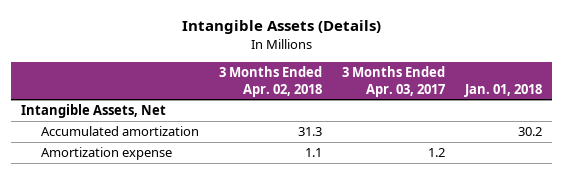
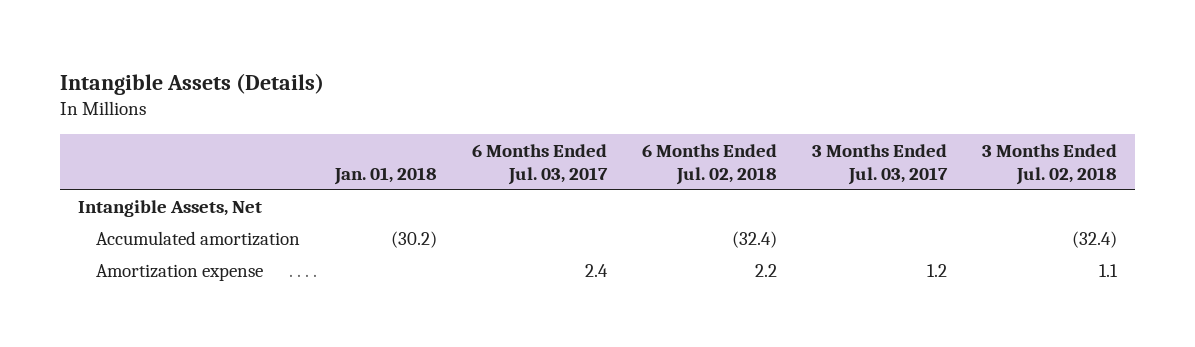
[219,66,323,97] 3 Months Ended Apr. 02, 2018 -> none
[342,66,446,97] 3 Months Ended Apr. 03, 2017 -> none
none -> [471,143,608,186] 6 Months Ended Jul. 03, 2017
none -> [641,143,777,186] 6 Months Ended Jul. 02, 2018
none -> [812,143,949,186] 3 Months Ended Jul. 03, 2017
none -> [982,143,1118,186] 3 Months Ended Jul. 02, 2018
[518,127,543,137] 30.2 -> [390,231,437,249] (30.2)

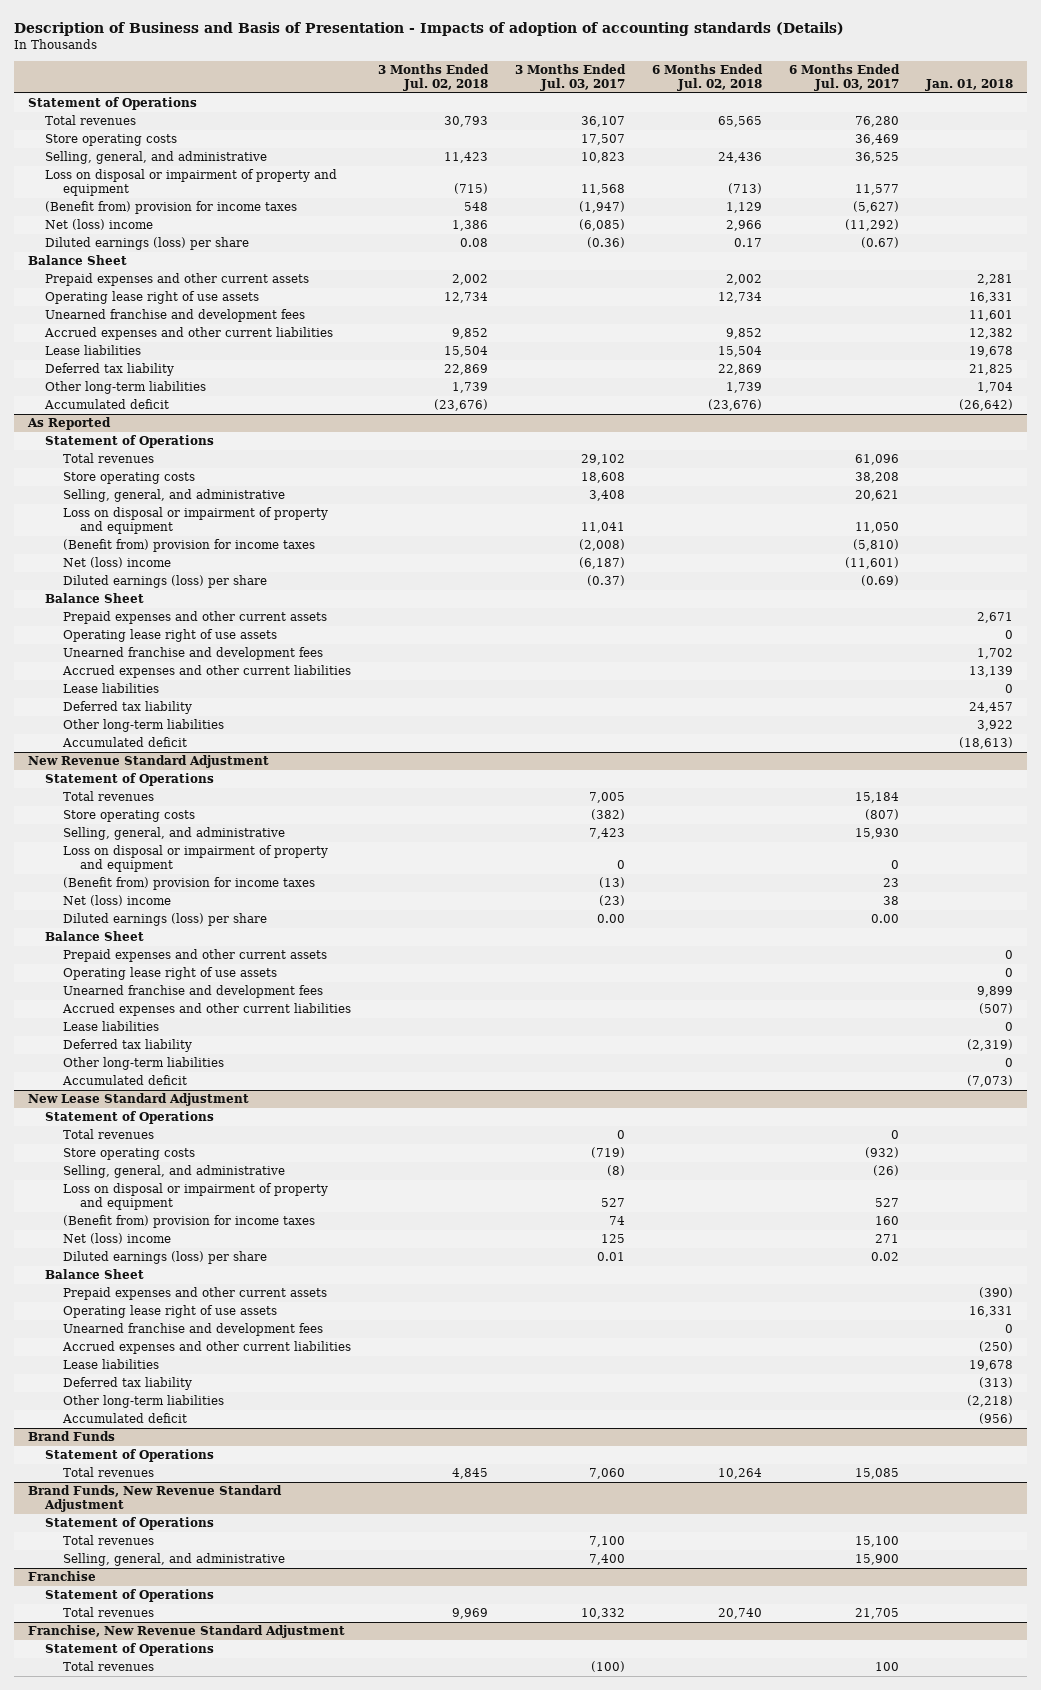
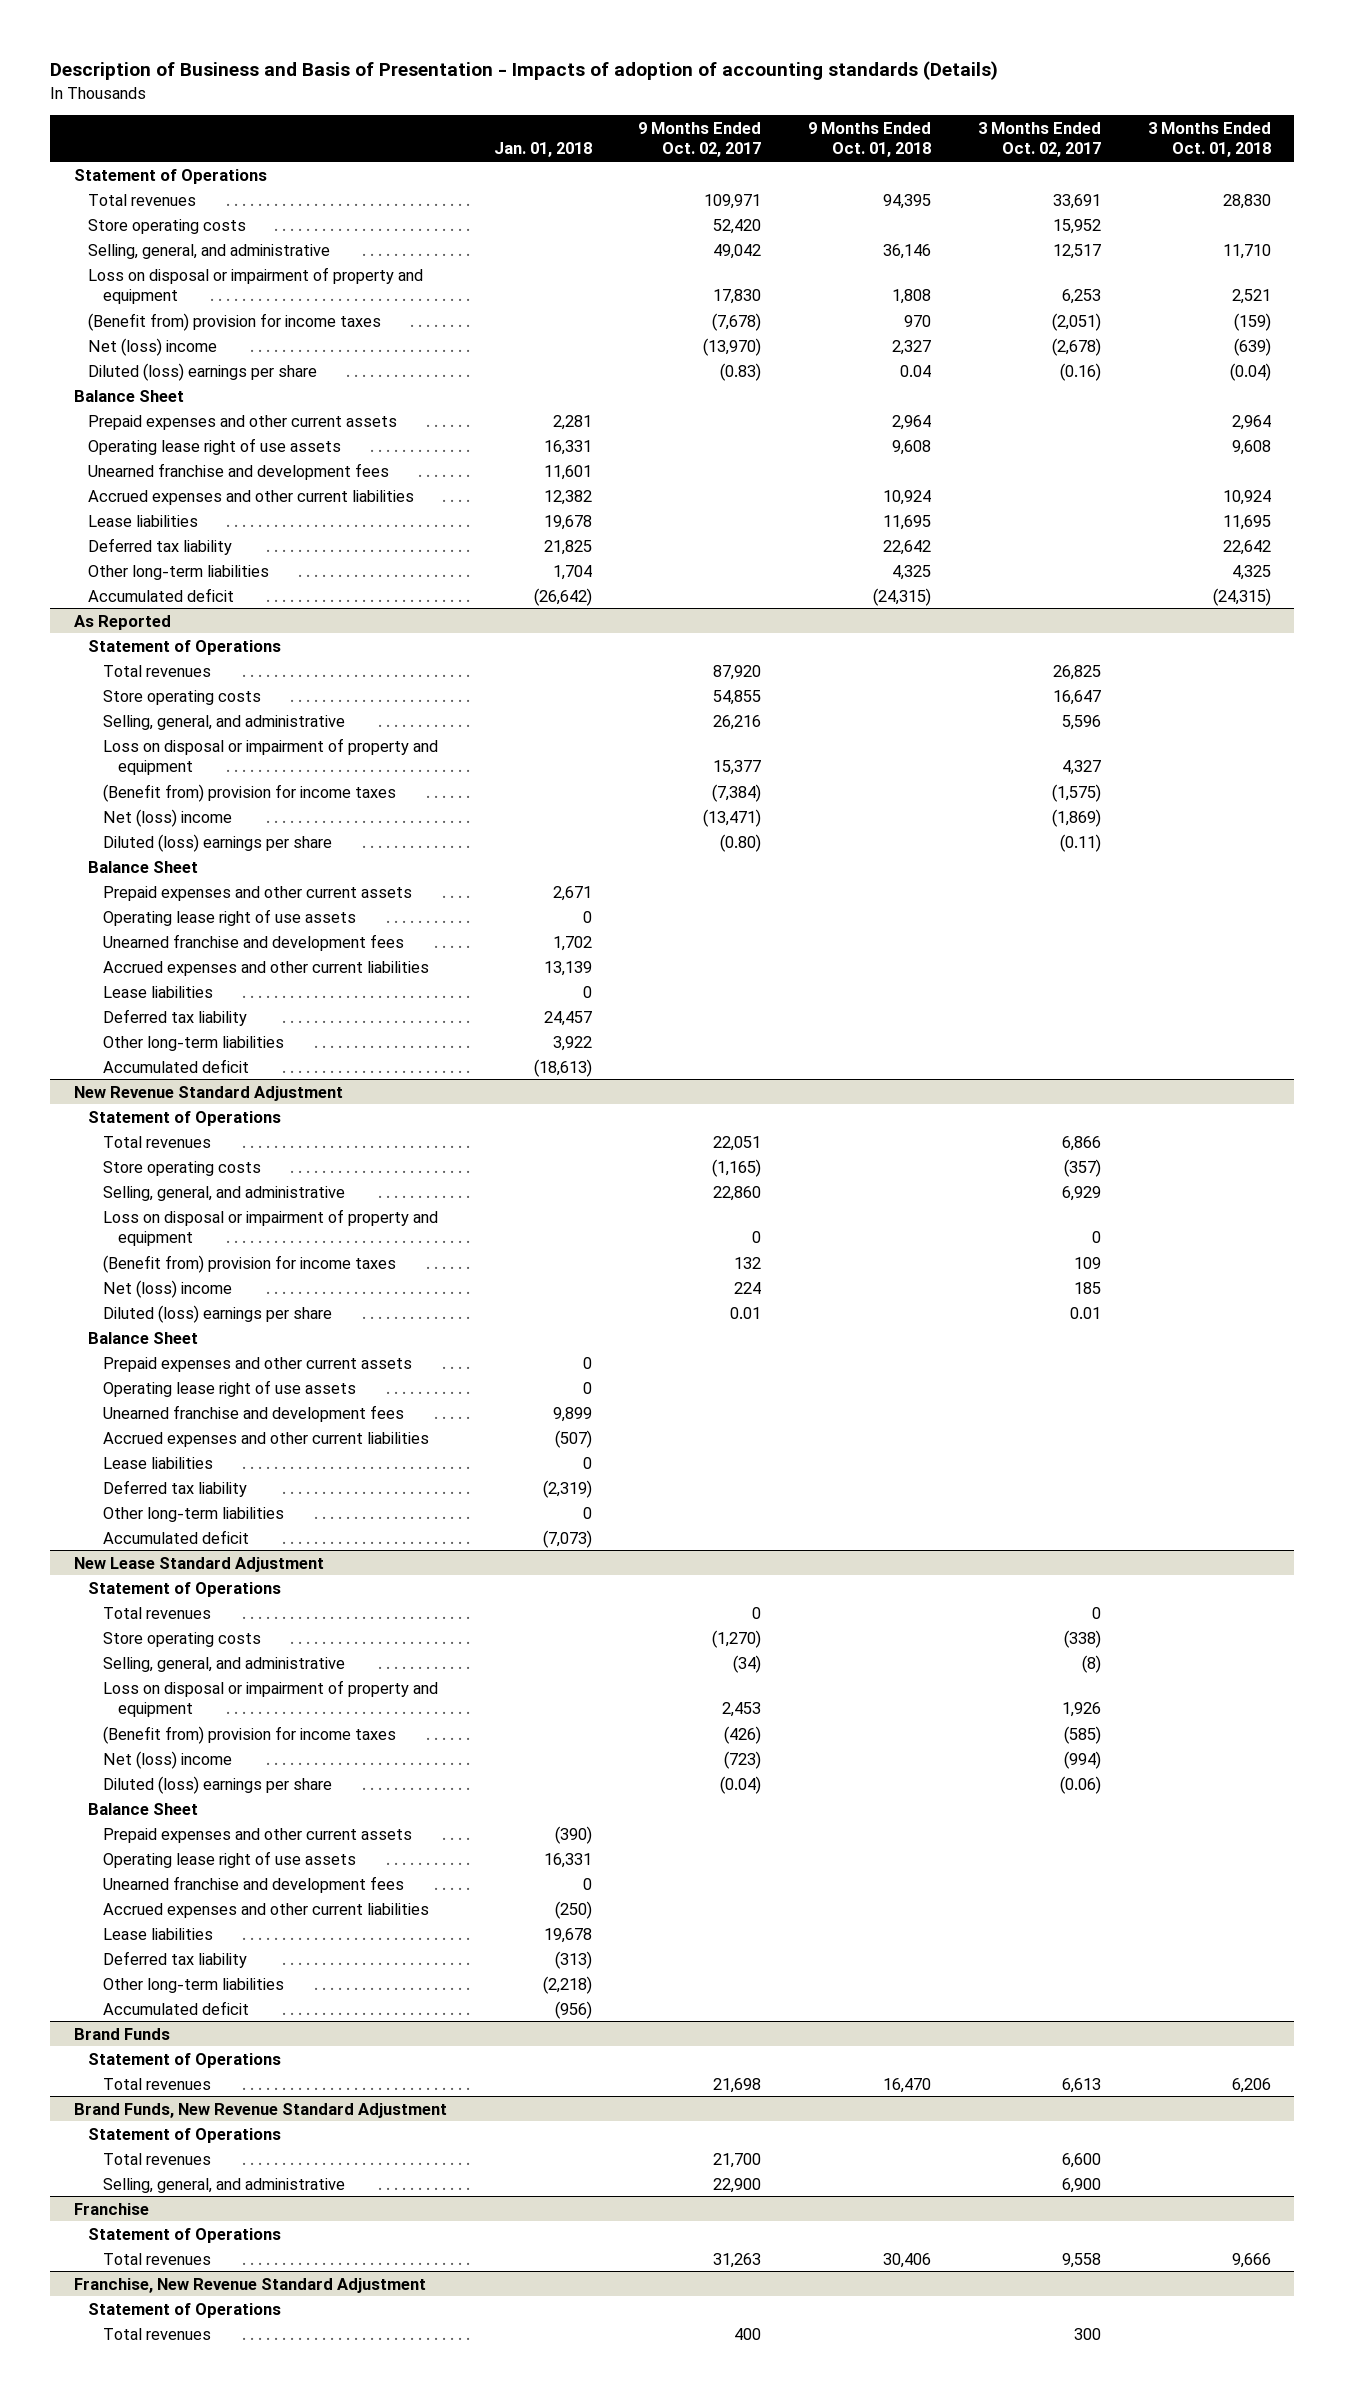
[377,64,489,92] 3 Months Ended Jul. 02, 2018 -> none
[515,64,627,92] 3 Months Ended Jul. 03, 2017 -> none
[652,64,764,92] 6 Months Ended Jul. 02, 2018 -> none
[789,64,901,92] 6 Months Ended Jul. 03, 2017 -> none
none -> [638,121,762,158] 9 Months Ended Oct. 02, 2017
none -> [808,121,932,158] 9 Months Ended Oct. 01, 2018
none -> [978,121,1102,158] 3 Months Ended Oct. 02, 2017
none -> [1147,121,1271,158] 3 Months Ended Oct. 01, 2018
[45,237,250,251] Diluted earnings (loss) per share -> [88,362,318,381] Diluted (loss) earnings per share
[62,575,267,589] Diluted earnings (loss) per share -> [103,833,333,852] Diluted (loss) earnings per share
[62,913,267,927] Diluted earnings (loss) per share -> [103,1304,333,1323] Diluted (loss) earnings per share
[62,1251,267,1265] Diluted earnings (loss) per share -> [103,1775,333,1794] Diluted (loss) earnings per share

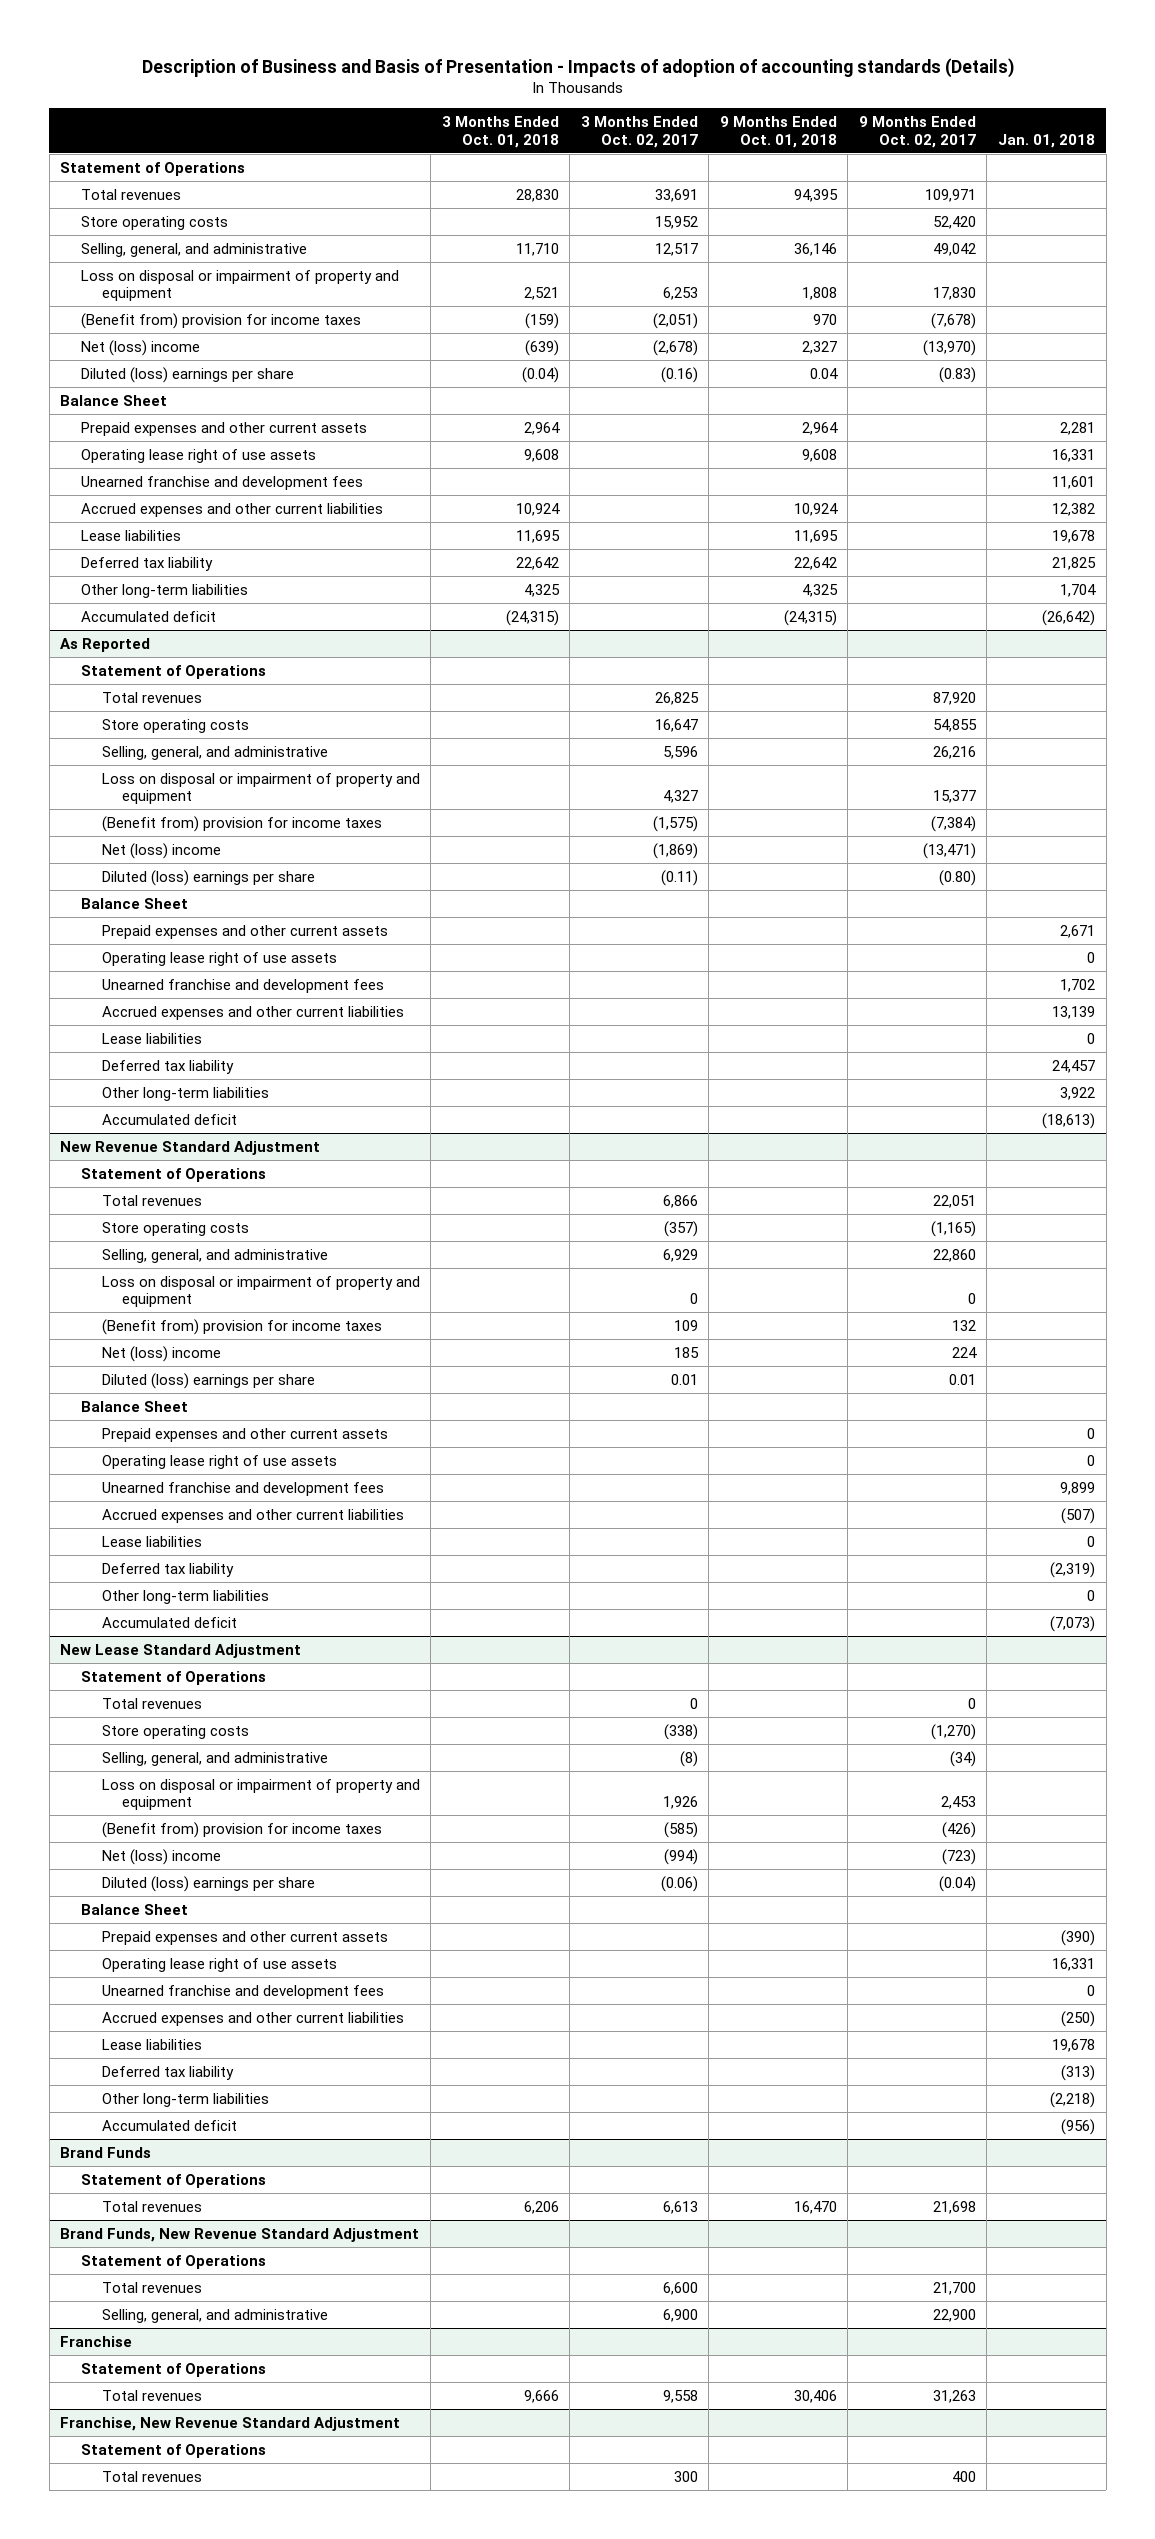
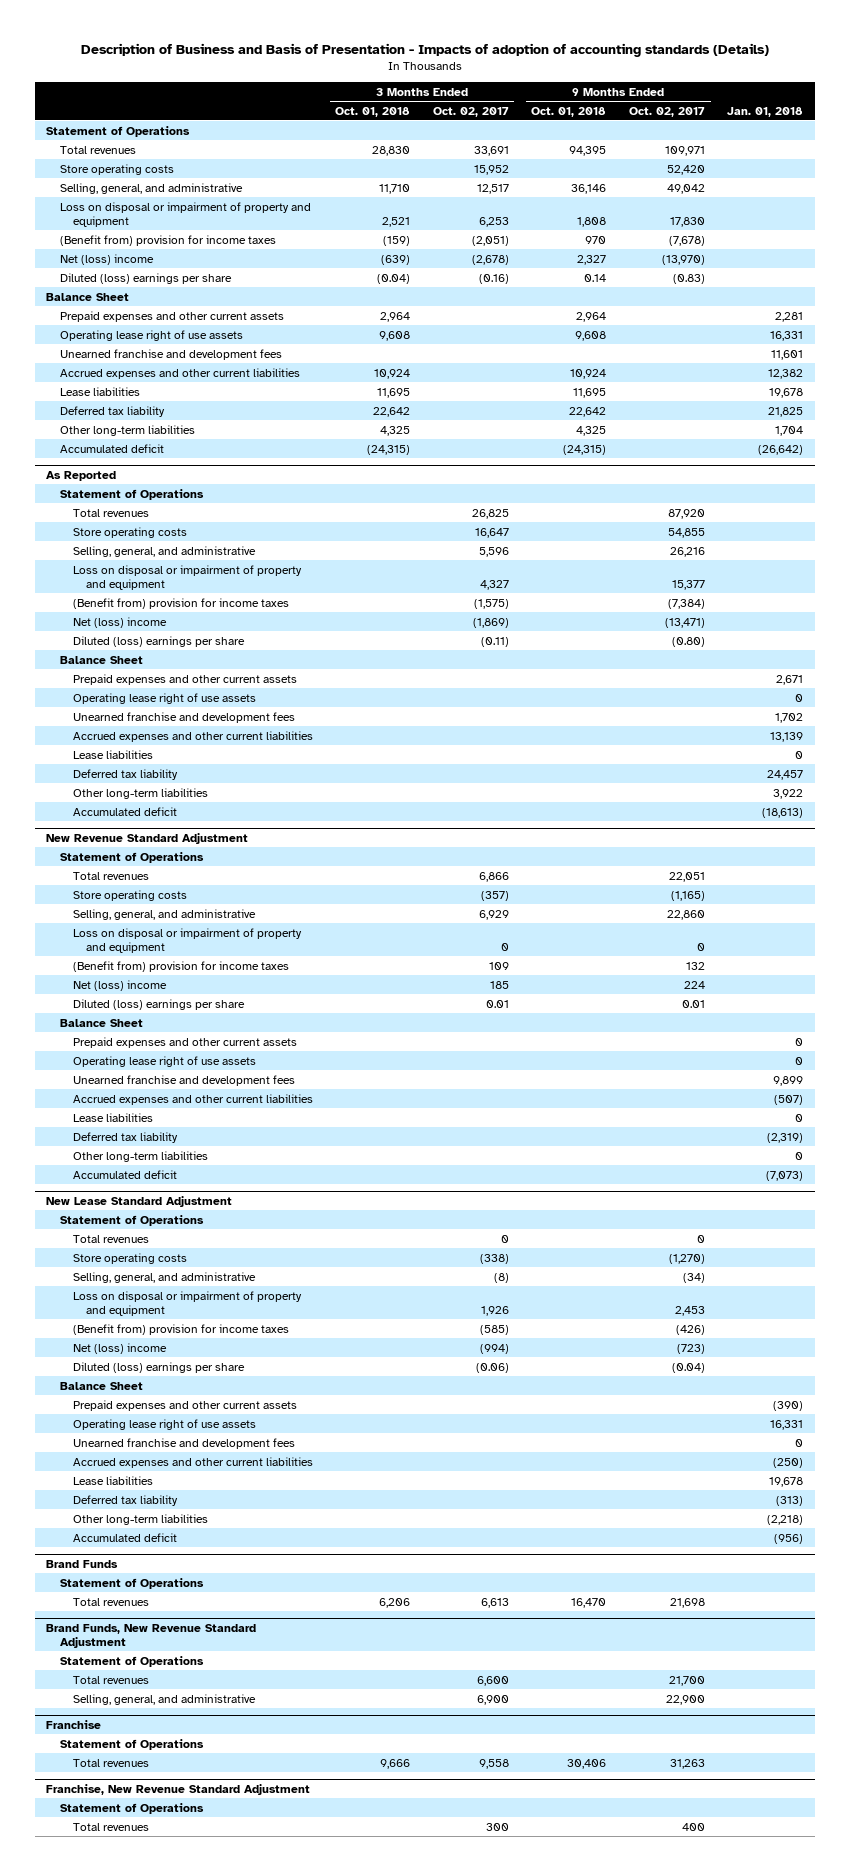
[809,367,838,379] 0.04 -> [584,273,607,282] 0.14

